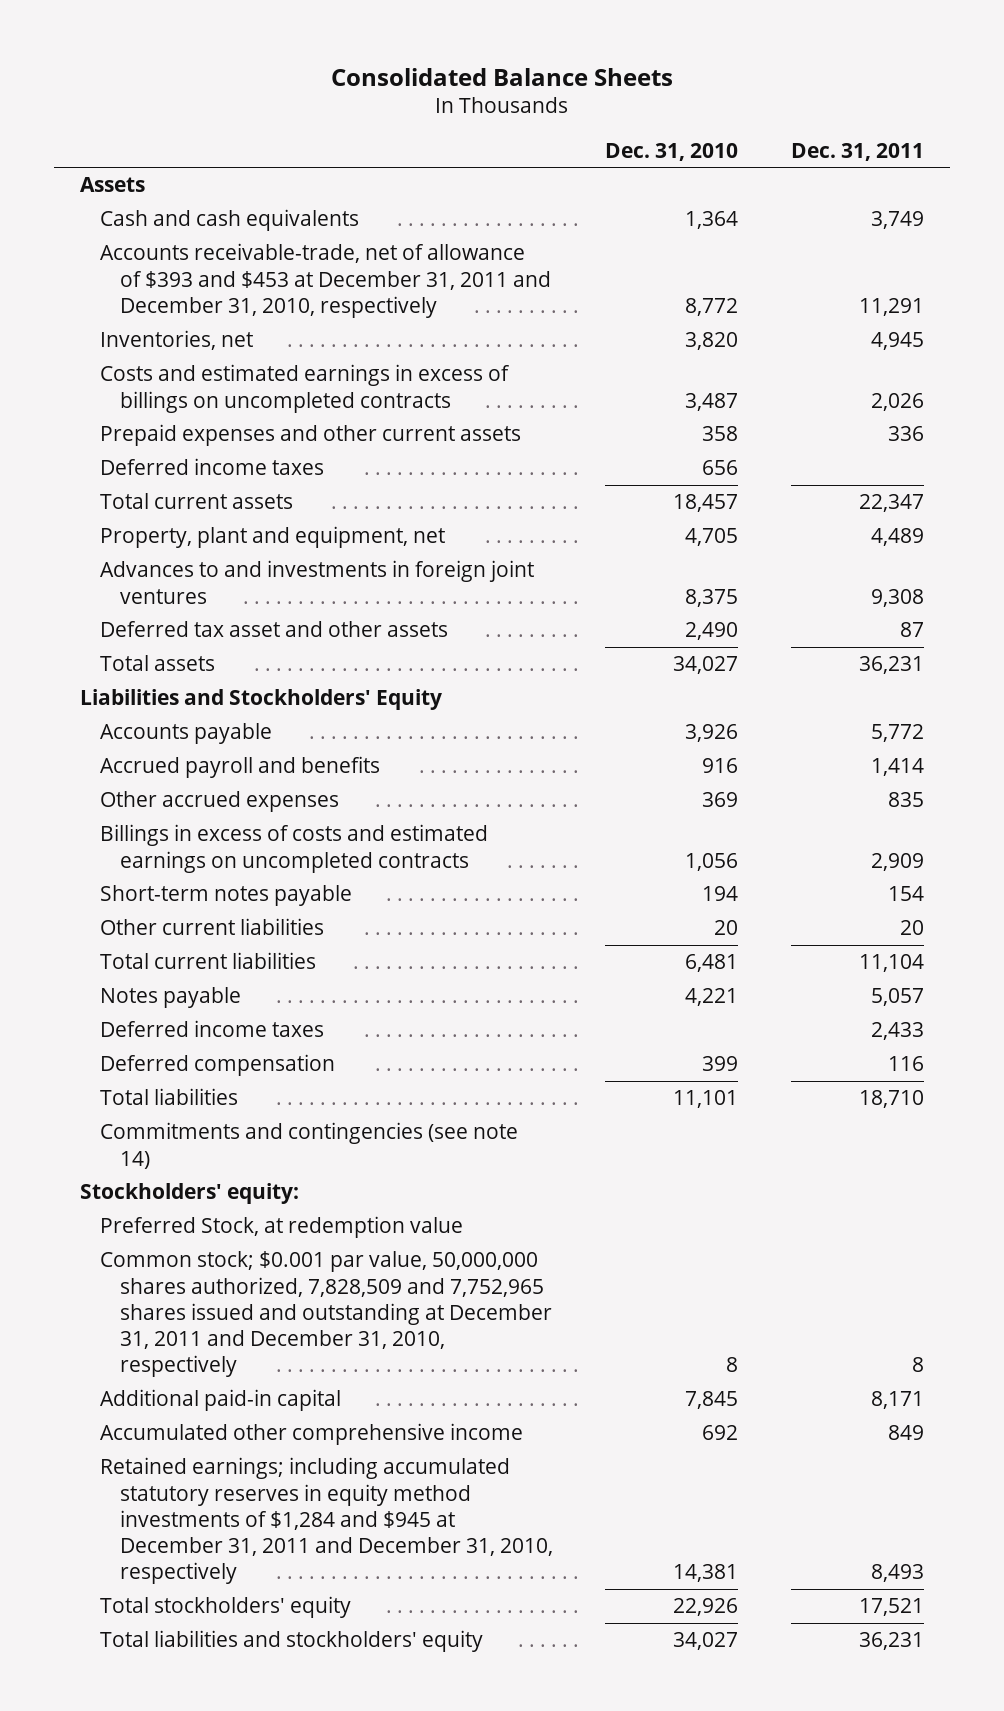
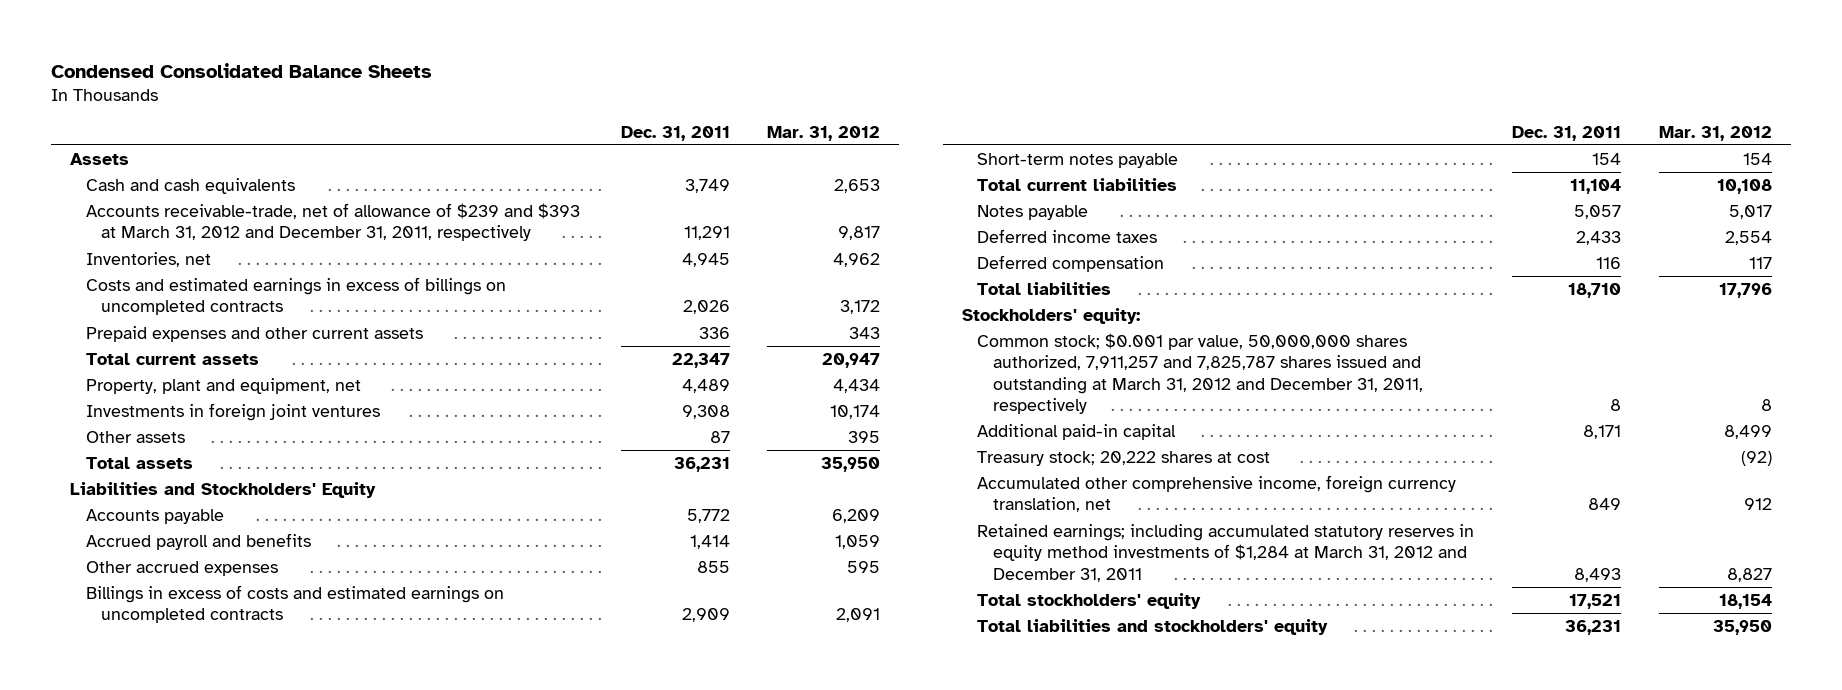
[330,67,673,86] Consolidated Balance Sheets -> [51,63,433,79] Condensed Consolidated Balance Sheets
[605,142,739,161] Dec. 31, 2010 -> none
none -> [767,125,881,141] Mar. 31, 2012
[99,243,551,318] Accounts receivable-trade, net of allowance of $393 and $453 at December 31, 2011 and December 31, 2010, respectively -> [85,202,580,242] Accounts receivable-trade, net of allowance of $239 and $393 at March 31, 2012 and December 31, 2011, respectively
[99,458,324,476] Deferred income taxes -> none
[99,621,448,638] Deferred tax asset and other assets -> none
[99,560,534,604] Advances to and investments in foreign joint ventures -> [85,402,380,421] Investments in foreign joint ventures
none -> [85,430,185,443] Other assets
[887,792,924,808] 835 -> [696,560,730,573] 855
[99,918,324,936] Other current liabilities -> none
[99,1122,518,1169] Commitments and contingencies (see note 14) -> none
[99,1216,463,1239] Preferred Stock, at redemption value -> none
[99,1251,552,1378] Common stock; $0.001 par value, 50,000,000 shares authorized, 7,828,509 and 7,752,965 shares issued and outstanding at December 31, 2011 and December 31, 2010, respectively -> [977,332,1423,415] Common stock; $0.001 par value, 50,000,000 shares authorized, 7,911,257 and 7,825,787 shares issued and outstanding at March 31, 2012 and December 31, 2011, respectively
none -> [977,450,1271,466] Treasury stock; 20,222 shares at cost
[99,1423,523,1446] Accumulated other comprehensive income -> [977,474,1457,513] Accumulated other comprehensive income, foreign currency translation, net
[99,1457,553,1585] Retained earnings; including accumulated statutory reserves in equity method investments of $1,284 and $945 at December 31, 2011 and December 31, 2010, respectively -> [977,523,1475,582] Retained earnings; including accumulated statutory reserves in equity method investments of $1,284 at March 31, 2012 and December 31, 2011

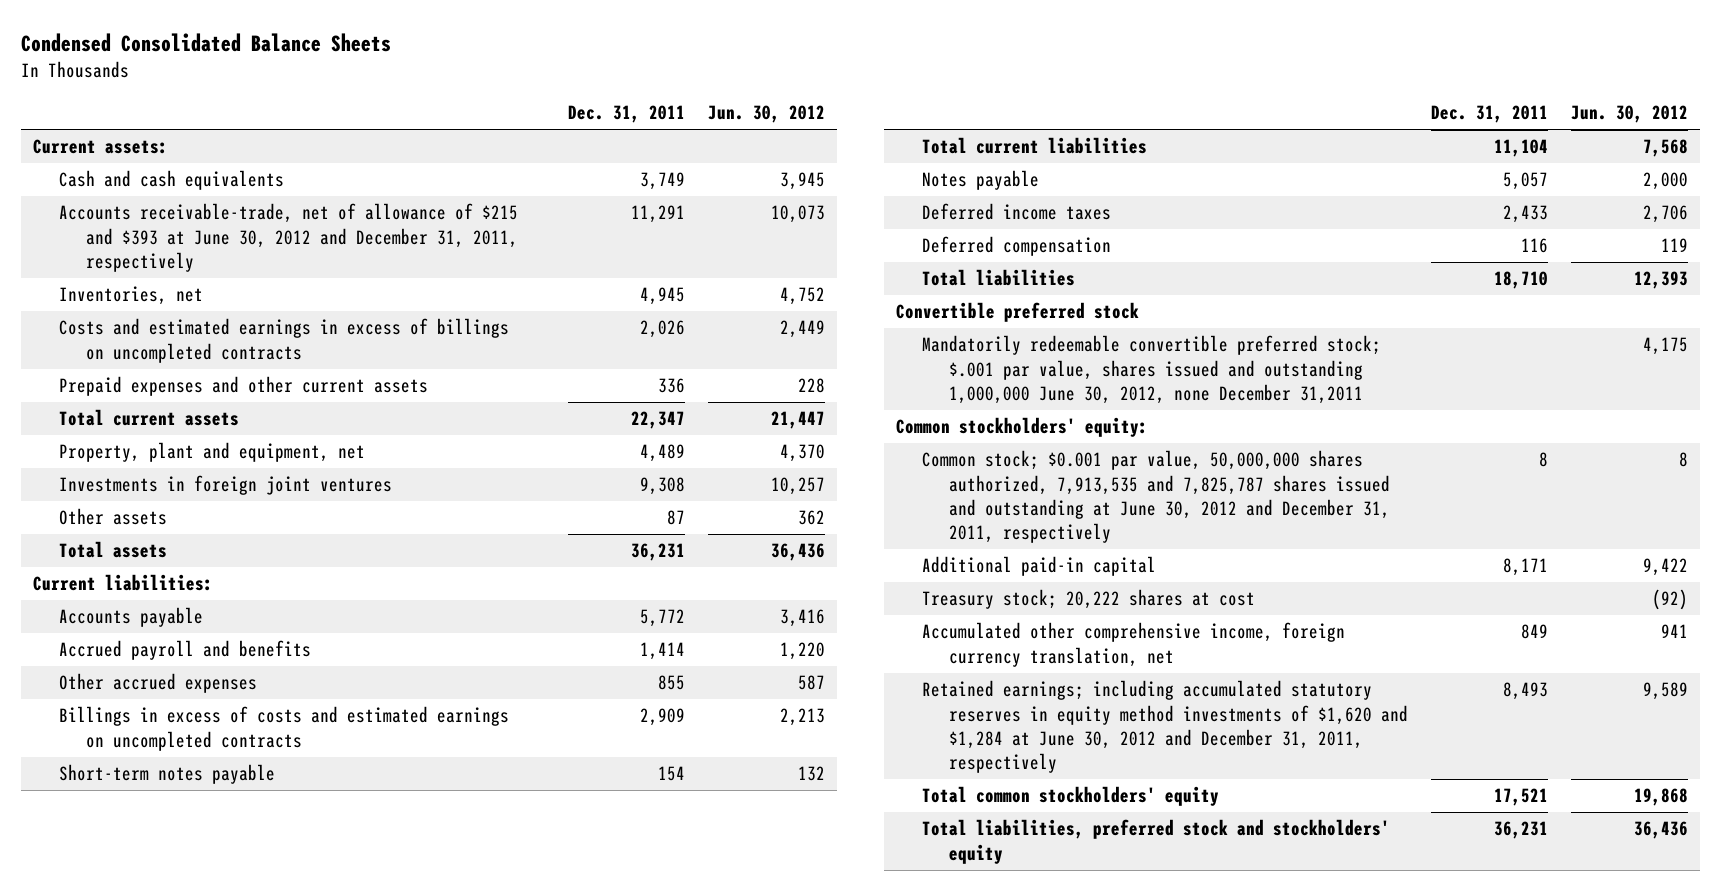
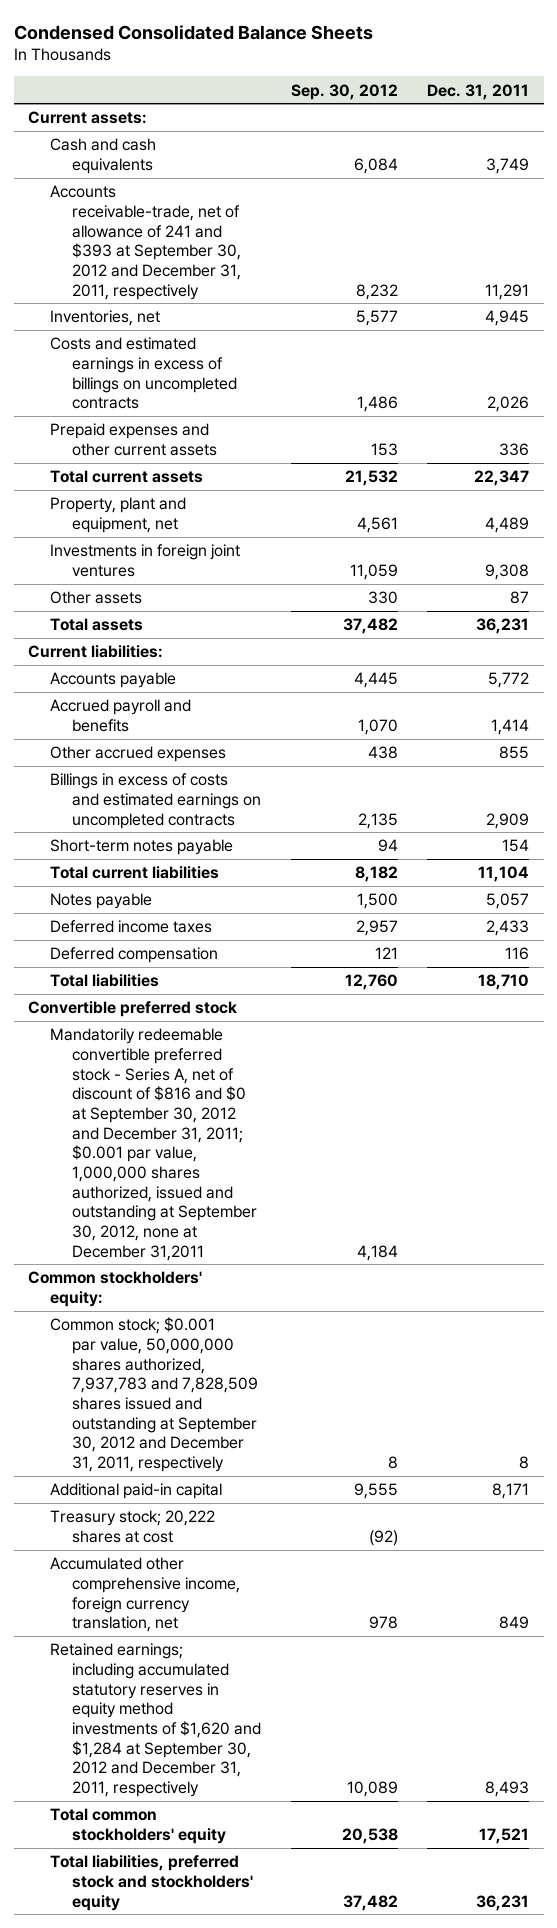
[708,105,826,124] Jun. 30, 2012 -> none
none -> [290,83,398,100] Sep. 30, 2012
[59,203,519,273] Accounts receivable-trade, net of allowance of $215 and $393 at June 30, 2012 and December 31, 2011, respectively -> [50,185,242,300] Accounts receivable-trade, net of allowance of 241 and $393 at September 30, 2012 and December 31, 2011, respectively
[922,335,1382,405] Mandatorily redeemable convertible preferred stock; $.001 par value, shares issued and outstanding 1,000,000 June 30, 2012, none December 31,2011 -> [50,1028,258,1261] Mandatorily redeemable convertible preferred stock - Series A, net of discount of $816 and $0 at September 30, 2012 and December 31, 2011; $0.001 par value, 1,000,000 shares authorized, issued and outstanding at September 30, 2012, none at December 31,2011
[922,450,1390,544] Common stock; $0.001 par value, 50,000,000 shares authorized, 7,913,535 and 7,825,787 shares issued and outstanding at June 30, 2012 and December 31, 2011, respectively -> [50,1317,259,1472] Common stock; $0.001 par value, 50,000,000 shares authorized, 7,937,783 and 7,828,509 shares issued and outstanding at September 30, 2012 and December 31, 2011, respectively
[922,680,1408,774] Retained earnings; including accumulated statutory reserves in equity method investments of $1,620 and $1,284 at June 30, 2012 and December 31, 2011, respectively -> [50,1643,262,1797] Retained earnings; including accumulated statutory reserves in equity method investments of $1,620 and $1,284 at September 30, 2012 and December 31, 2011, respectively

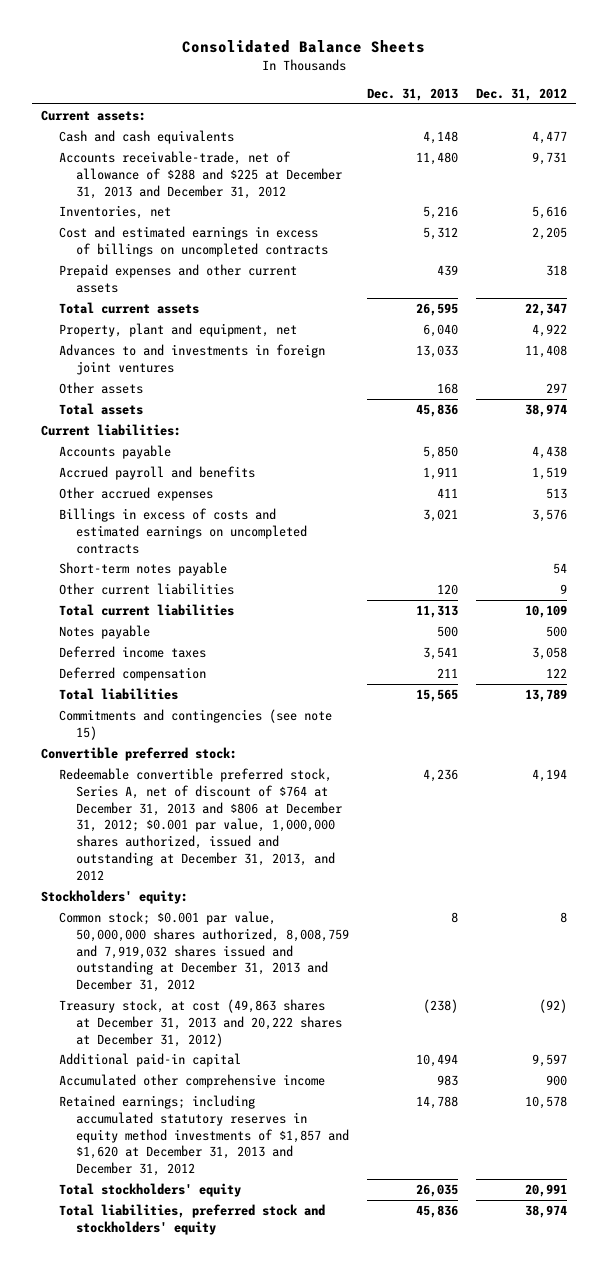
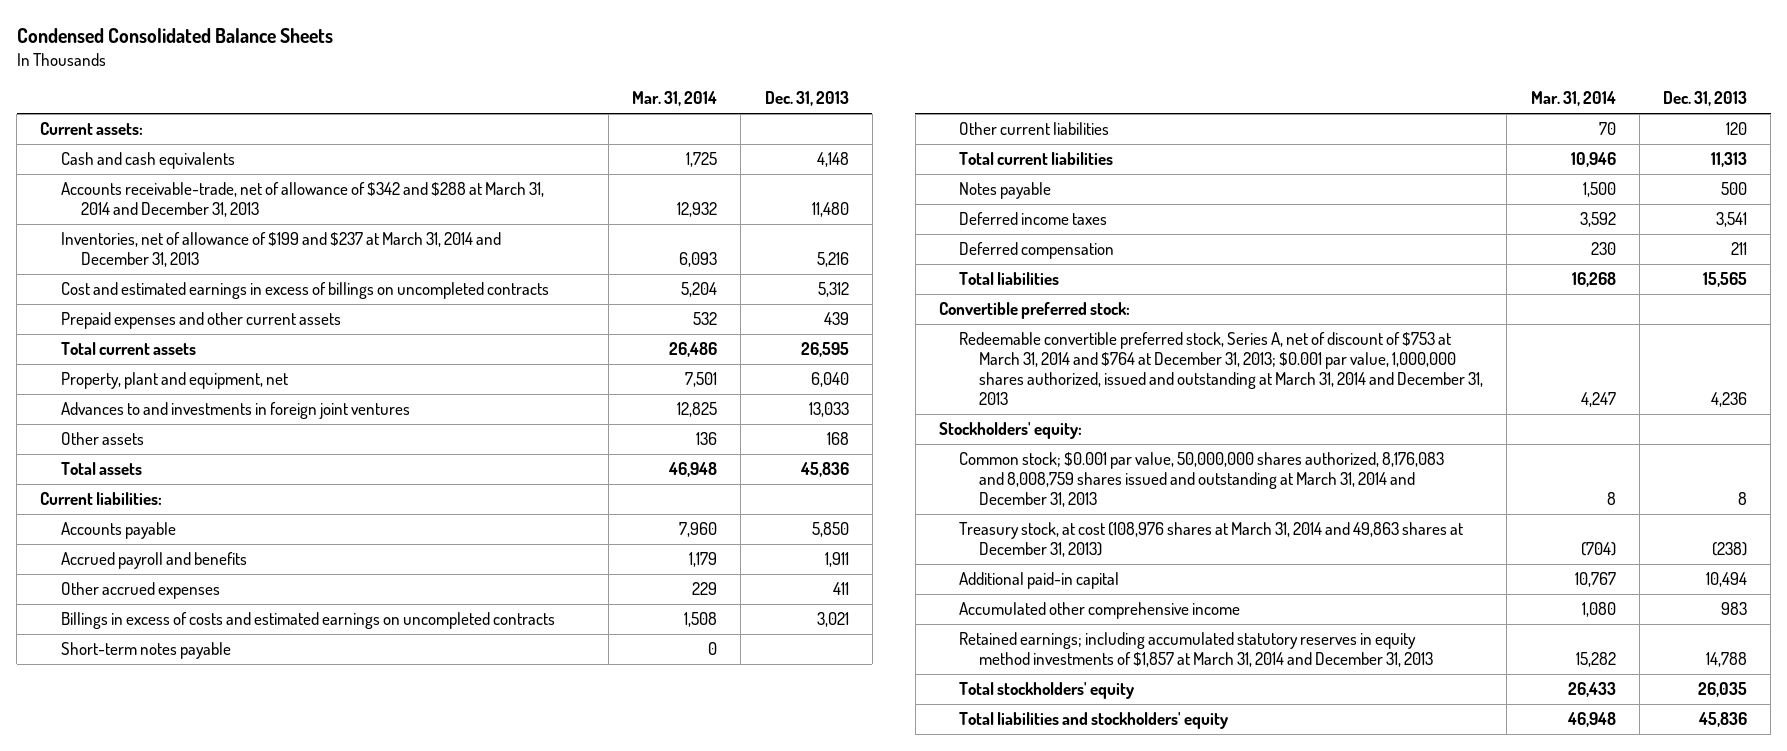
[181,40,425,54] Consolidated Balance Sheets -> [16,28,333,44] Condensed Consolidated Balance Sheets
[475,87,567,101] Dec. 31, 2012 -> none
none -> [632,91,718,107] Mar. 31, 2014
[58,150,343,199] Accounts receivable-trade, net of allowance of $288 and $225 at December 31, 2013 and December 31, 2012 -> [60,182,544,218] Accounts receivable-trade, net of allowance of $342 and $288 at March 31, 2014 and December 31, 2013
[58,204,171,219] Inventories, net -> [60,232,501,268] Inventories, net of allowance of $199 and $237 at March 31, 2014 and December 31, 2013
[58,708,332,740] Commitments and contingencies (see note 15) -> none
[58,767,343,882] Redeemable convertible preferred stock, Series A, net of discount of $764 at December 31, 2013 and $806 at December 31, 2012; $0.001 par value, 1,000,000 shares authorized, issued and outstanding at December 31, 2013, and 2012 -> [958,332,1484,405] Redeemable convertible preferred stock, Series A, net of discount of $753 at March 31, 2014 and $764 at December 31, 2013; $0.001 par value, 1,000,000 shares authorized, issued and outstanding at March 31, 2014 and December 31, 2013
[58,910,350,993] Common stock; $0.001 par value, 50,000,000 shares authorized, 8,008,759 and 7,919,032 shares issued and outstanding at December 31, 2013 and December 31, 2012 -> [958,452,1444,507] Common stock; $0.001 par value, 50,000,000 shares authorized, 8,176,083 and 8,008,759 shares issued and outstanding at March 31, 2014 and December 31, 2013
[58,998,343,1047] Treasury stock, at cost (49,863 shares at December 31, 2013 and 20,222 shares at December 31, 2012) -> [958,522,1463,558] Treasury stock, at cost (108,976 shares at March 31, 2014 and 49,863 shares at December 31, 2013)
[58,1094,350,1177] Retained earnings; including accumulated statutory reserves in equity method investments of $1,857 and $1,620 at December 31, 2013 and December 31, 2012 -> [958,632,1434,668] Retained earnings; including accumulated statutory reserves in equity method investments of $1,857 at March 31, 2014 and December 31, 2013
[58,1203,325,1235] Total liabilities, preferred stock and stockholders' equity -> [958,712,1228,730] Total liabilities and stockholders' equity

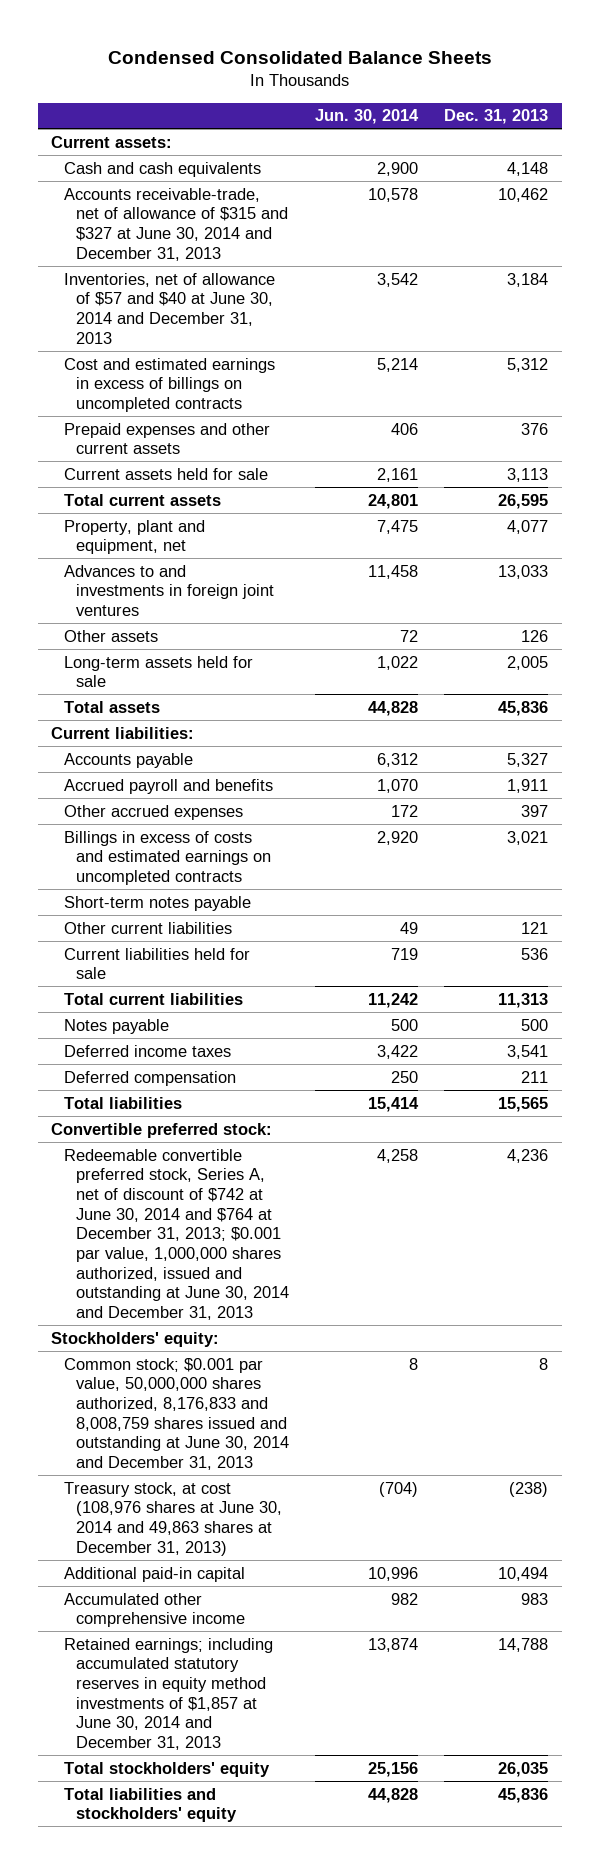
[632,91,718,107] Mar. 31, 2014 -> none
none -> [314,109,419,125] Jun. 30, 2014
[60,182,544,218] Accounts receivable-trade, net of allowance of $342 and $288 at March 31, 2014 and December 31, 2013 -> [63,187,288,261] Accounts receivable-trade, net of allowance of $315 and $327 at June 30, 2014 and December 31, 2013
[811,202,849,218] 11,480 -> [498,187,549,202] 10,462
[60,232,501,268] Inventories, net of allowance of $199 and $237 at March 31, 2014 and December 31, 2013 -> [63,272,275,344] Inventories, net of allowance of $57 and $40 at June 30, 2014 and December 31, 2013
[816,252,849,268] 5,216 -> [507,272,549,287] 3,184
[823,312,849,326] 439 -> [521,422,549,435] 376
none -> [63,467,268,480] Current assets held for sale
[810,372,849,388] 6,040 -> [507,519,549,534] 4,077
[826,432,849,446] 168 -> [521,629,549,642] 126
none -> [63,655,253,688] Long-term assets held for sale
[811,522,849,538] 5,850 -> [507,752,549,767] 5,327
[832,582,849,596] 411 -> [521,804,549,817] 397
[1726,122,1748,136] 120 -> [521,921,549,934] 121
none -> [63,947,250,980] Current liabilities held for sale
[958,332,1484,405] Redeemable convertible preferred stock, Series A, net of discount of $753 at March 31, 2014 and $764 at December 31, 2013; $0.001 par value, 1,000,000 shares authorized, issued and outstanding at March 31, 2014 and December 31, 2013 -> [63,1148,289,1320] Redeemable convertible preferred stock, Series A, net of discount of $742 at June 30, 2014 and $764 at December 31, 2013; $0.001 par value, 1,000,000 shares authorized, issued and outstanding at June 30, 2014 and December 31, 2013
[958,452,1444,507] Common stock; $0.001 par value, 50,000,000 shares authorized, 8,176,083 and 8,008,759 shares issued and outstanding at March 31, 2014 and December 31, 2013 -> [63,1357,289,1470] Common stock; $0.001 par value, 50,000,000 shares authorized, 8,176,833 and 8,008,759 shares issued and outstanding at June 30, 2014 and December 31, 2013
[958,522,1463,558] Treasury stock, at cost (108,976 shares at March 31, 2014 and 49,863 shares at December 31, 2013) -> [63,1481,282,1556] Treasury stock, at cost (108,976 shares at June 30, 2014 and 49,863 shares at December 31, 2013)
[958,632,1434,668] Retained earnings; including accumulated statutory reserves in equity method investments of $1,857 at March 31, 2014 and December 31, 2013 -> [63,1637,273,1750] Retained earnings; including accumulated statutory reserves in equity method investments of $1,857 at June 30, 2014 and December 31, 2013

